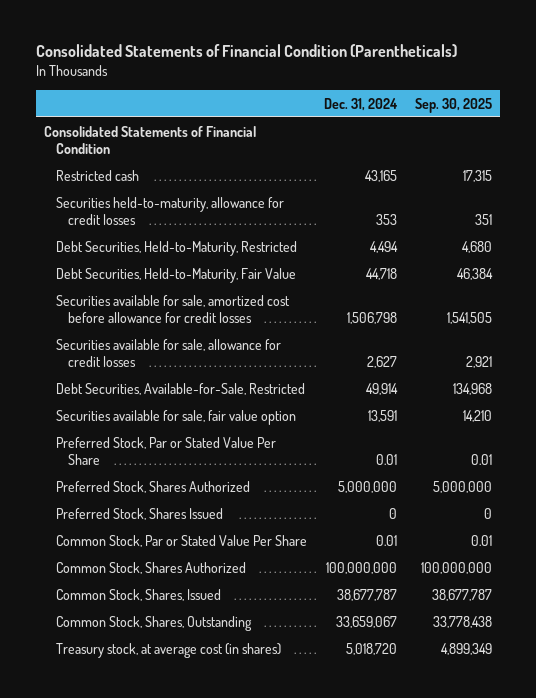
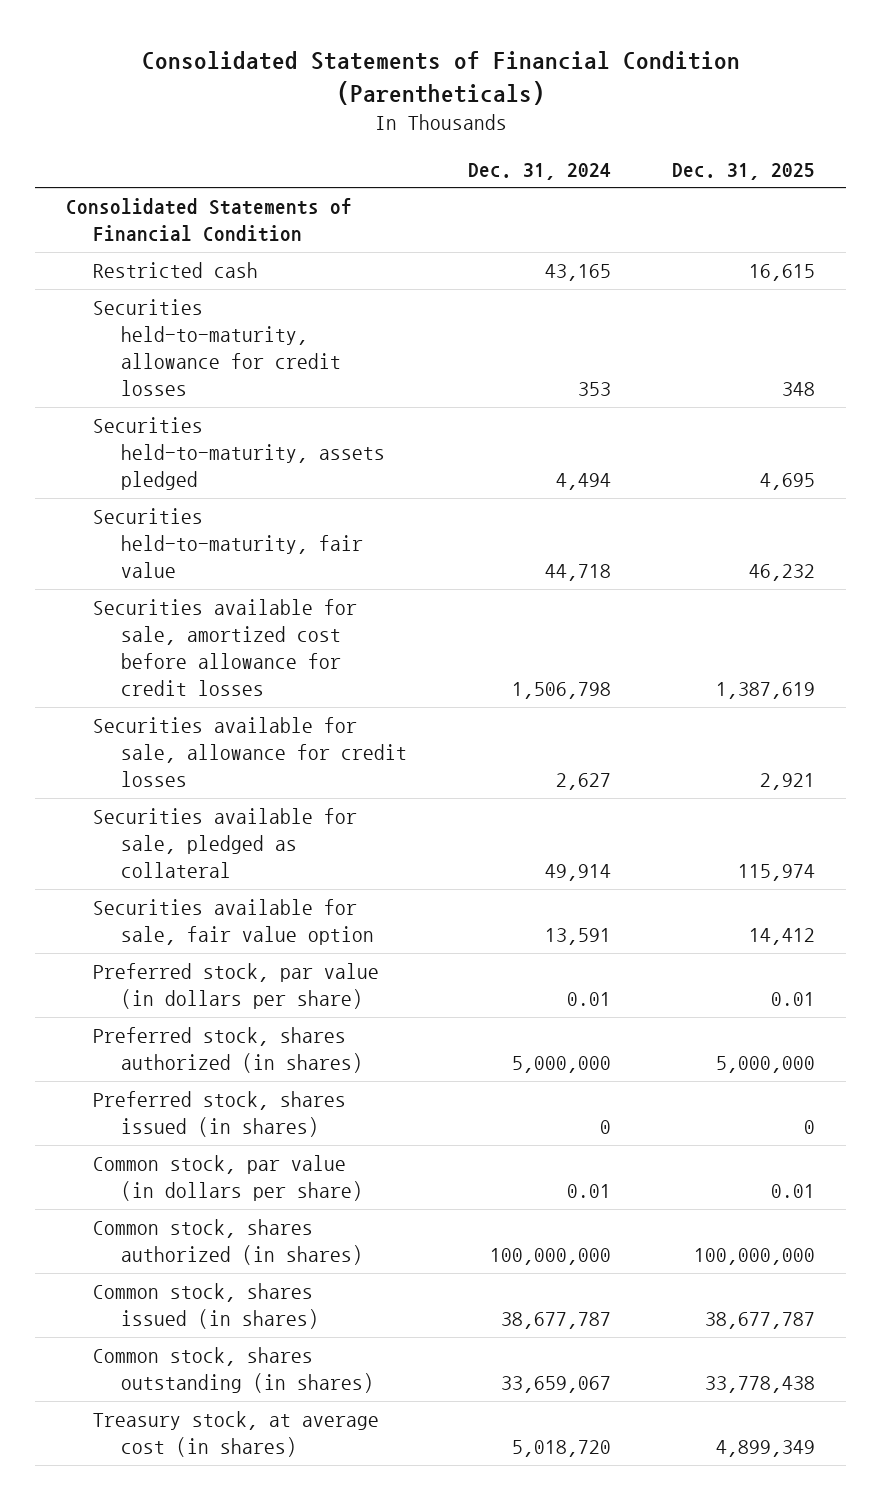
[414,97,492,113] Sep. 30, 2025 -> none
none -> [672,162,816,180] Dec. 31, 2025
[56,240,298,256] Debt Securities, Held-to-Maturity, Restricted -> [93,417,385,491] Securities held-to-maturity, assets pledged
[56,267,297,283] Debt Securities, Held-to-Maturity, Fair Value -> [93,508,363,579] Securities held-to-maturity, fair value
[56,382,306,395] Debt Securities, Available-for-Sale, Restricted -> [93,808,358,879] Securities available for sale, pledged as collateral
[56,436,277,465] Preferred Stock, Par or Stated Value Per Share -> [93,963,380,1010] Preferred stock, par value (in dollars per share)
[56,480,251,493] Preferred Stock, Shares Authorized -> [93,1027,363,1074] Preferred stock, shares authorized (in shares)
[56,507,224,520] Preferred Stock, Shares Issued -> [93,1091,347,1138] Preferred stock, shares issued (in shares)
[56,534,308,547] Common Stock, Par or Stated Value Per Share -> [93,1155,363,1202] Common stock, par value (in dollars per share)
[56,561,247,574] Common Stock, Shares Authorized -> [93,1219,363,1266] Common stock, shares authorized (in shares)
[56,588,222,601] Common Stock, Shares, Issued -> [93,1283,319,1330] Common stock, shares issued (in shares)
[56,615,253,631] Common Stock, Shares, Outstanding -> [93,1347,374,1394] Common stock, shares outstanding (in shares)

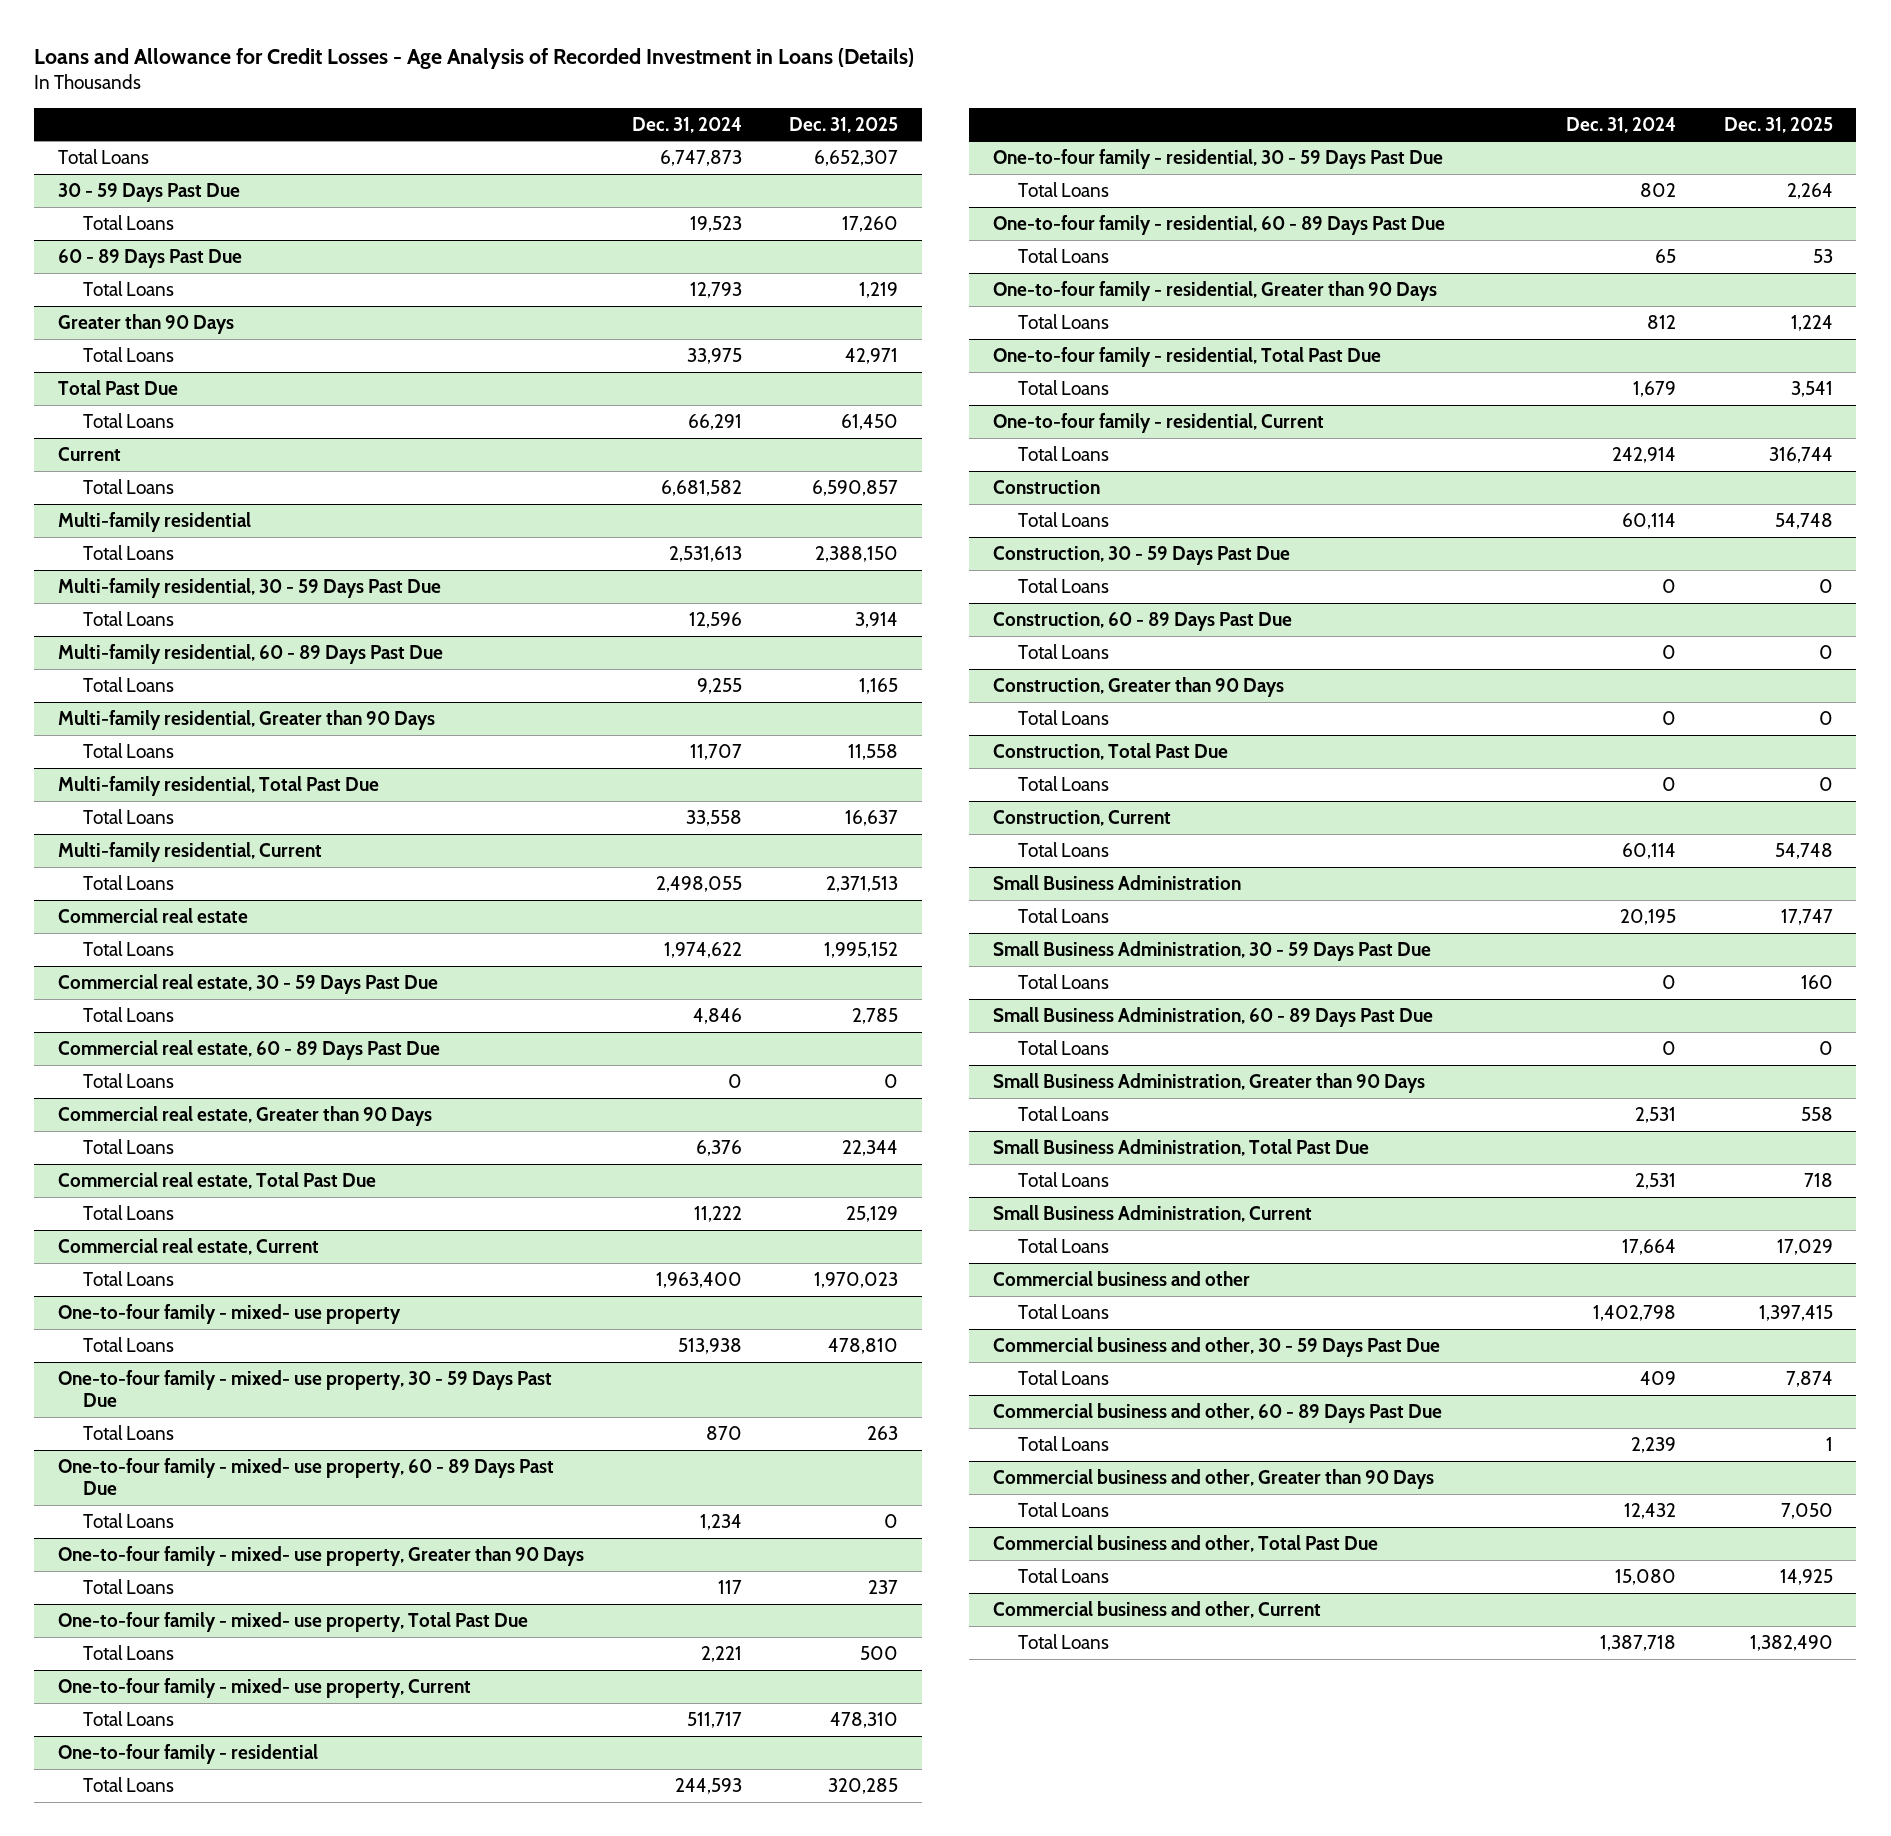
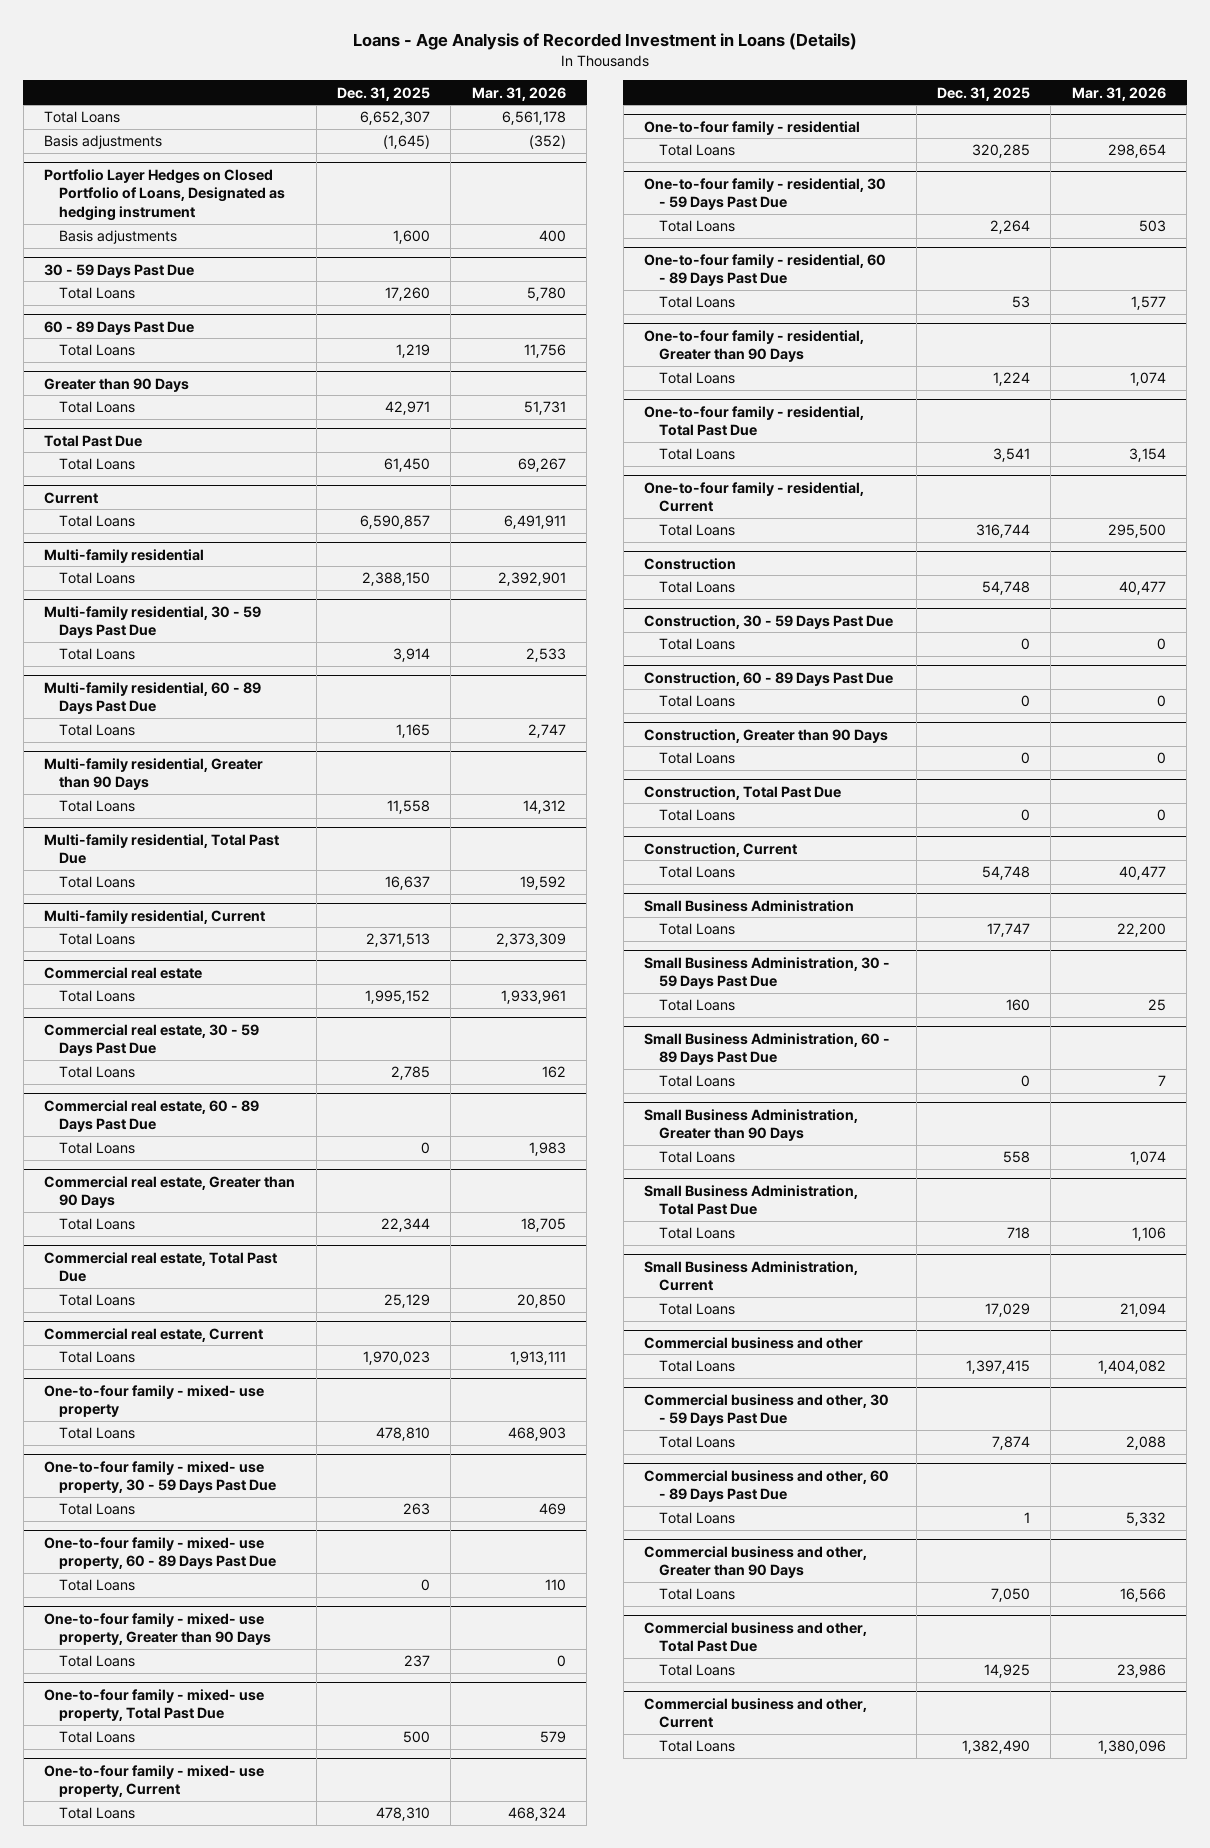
[34,47,915,69] Loans and Allowance for Credit Losses - Age Analysis of Recorded Investment in Loans (Details) -> [353,32,858,50] Loans - Age Analysis of Recorded Investment in Loans (Details)
[631,116,742,133] Dec. 31, 2024 -> none
none -> [471,86,566,101] Mar. 31, 2026
none -> [44,135,163,150] Basis adjustments
none -> [44,168,285,222] Portfolio Layer Hedges on Closed Portfolio of Loans, Designated as hedging instrument
none -> [58,230,177,245] Basis adjustments

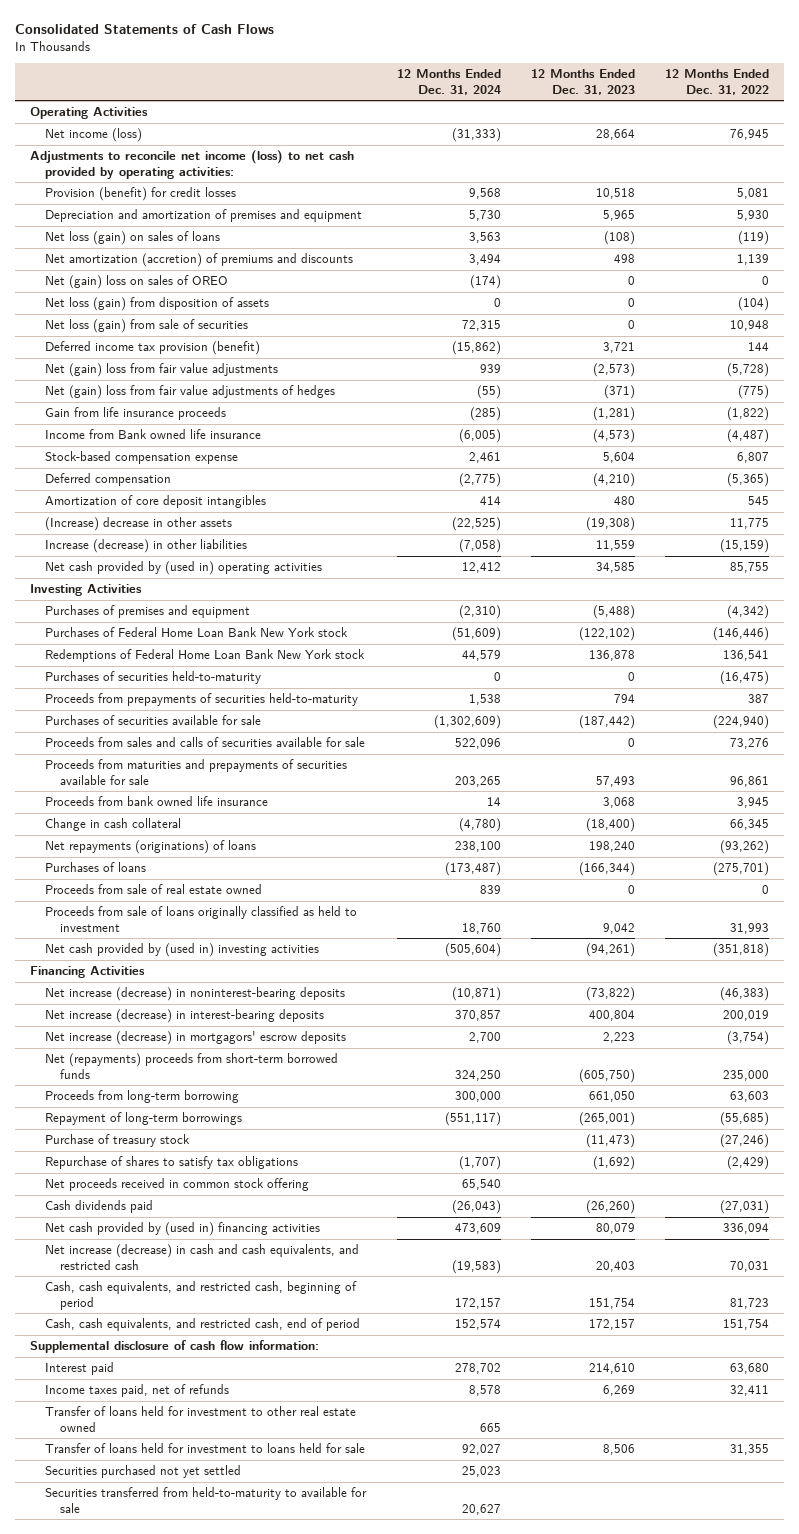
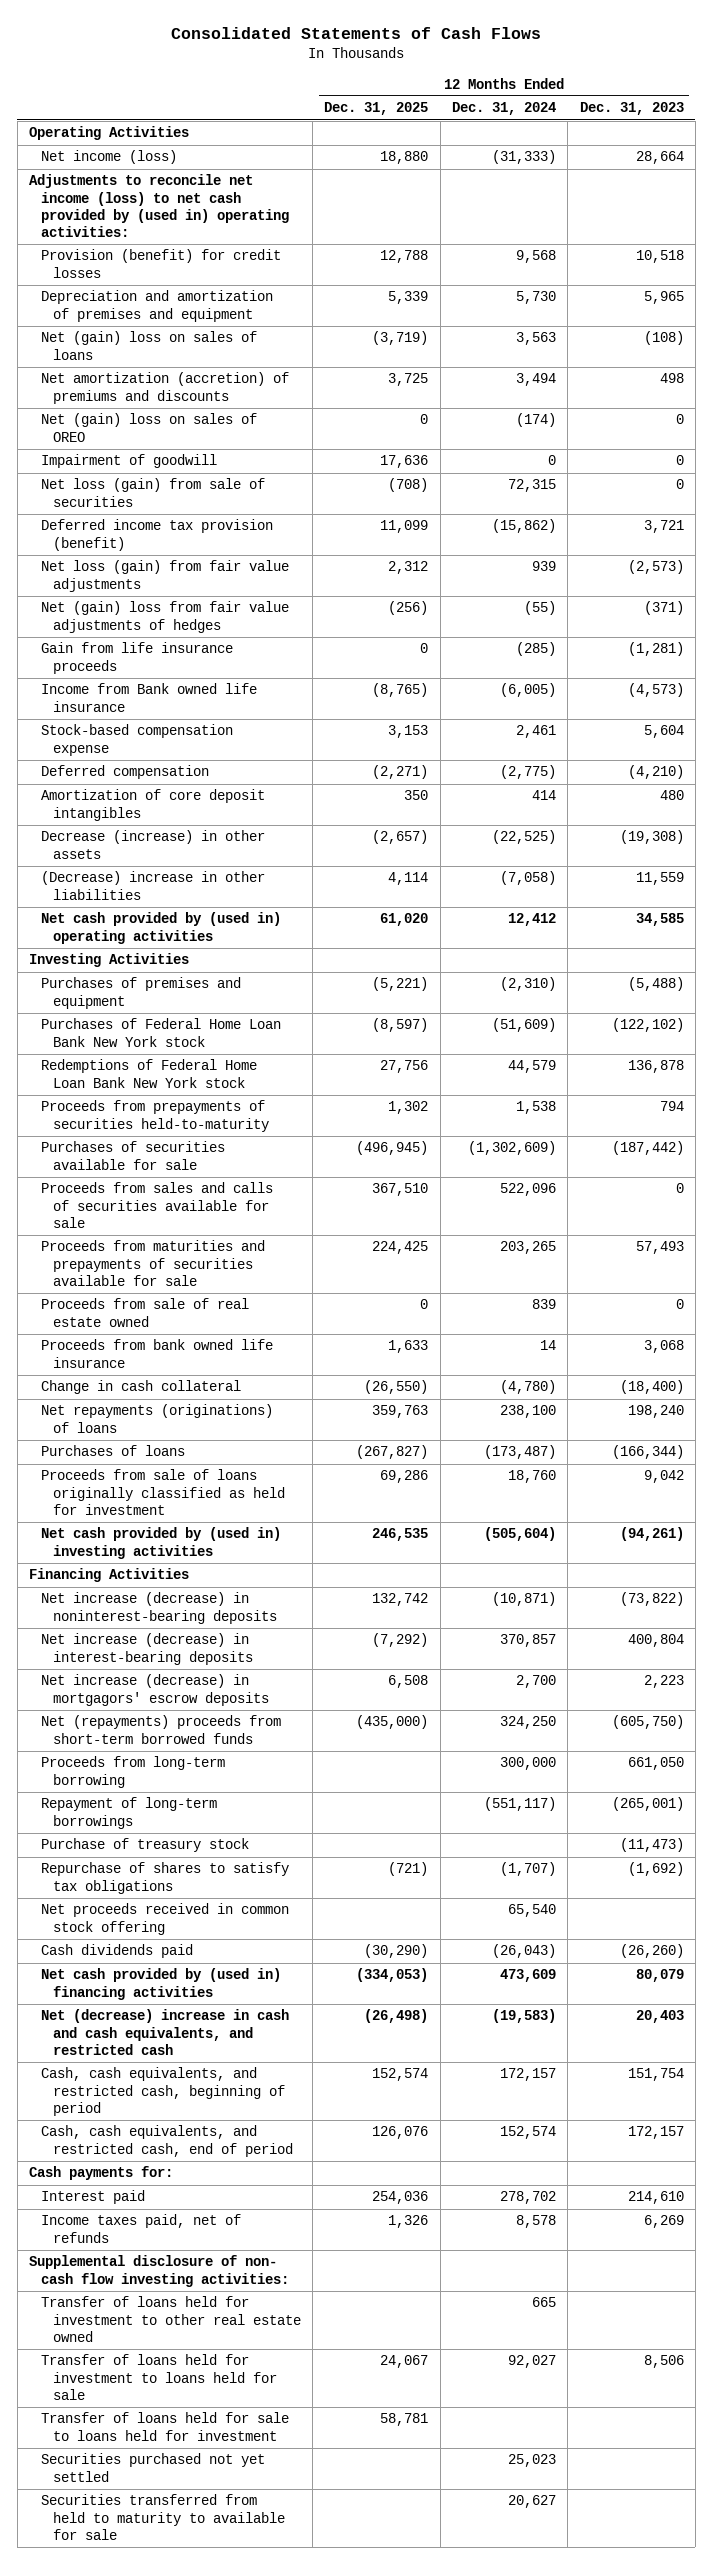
[665,69,770,95] 12 Months Ended Dec. 31, 2022 -> none
none -> [324,102,429,116] Dec. 31, 2025
[30,150,355,179] Adjustments to reconcile net income (loss) to net cash provided by operating activities: -> [28,174,289,237] Adjustments to reconcile net income (loss) to net cash provided by (used in) operating activities:
[45,231,221,246] Net loss (gain) on sales of loans -> [40,331,257,360] Net (gain) loss on sales of loans
[45,297,270,312] Net loss (gain) from disposition of assets -> none
none -> [40,454,217,469] Impairment of goodwill
[45,363,279,378] Net (gain) loss from fair value adjustments -> [40,560,289,592] Net loss (gain) from fair value adjustments
[45,517,233,532] (Increase) decrease in other assets -> [40,830,265,859] Decrease (increase) in other assets
[45,539,248,554] Increase (decrease) in other liabilities -> [40,871,265,900] (Decrease) increase in other liabilities
[45,671,262,685] Purchases of securities held-to-maturity -> none
[45,884,263,895] Proceeds from sale of real estate owned -> [40,1298,249,1327] Proceeds from sale of real estate owned
[45,906,358,932] Proceeds from sale of loans originally classified as held to investment -> [40,1469,285,1515] Proceeds from sale of loans originally classified as held for investment
[45,1244,360,1270] Net increase (decrease) in cash and cash equivalents, and restricted cash -> [40,2009,289,2055] Net (decrease) increase in cash and cash equivalents, and restricted cash
[30,1340,320,1354] Supplemental disclosure of cash flow information: -> none
none -> [28,2166,173,2181] Cash payments for:
none -> [28,2255,289,2287] Supplemental disclosure of non- cash flow investing activities:
none -> [40,2412,289,2441] Transfer of loans held for sale to loans held for investment
[45,1487,368,1513] Securities transferred from held-to-maturity to available for sale -> [40,2494,285,2540] Securities transferred from held to maturity to available for sale

